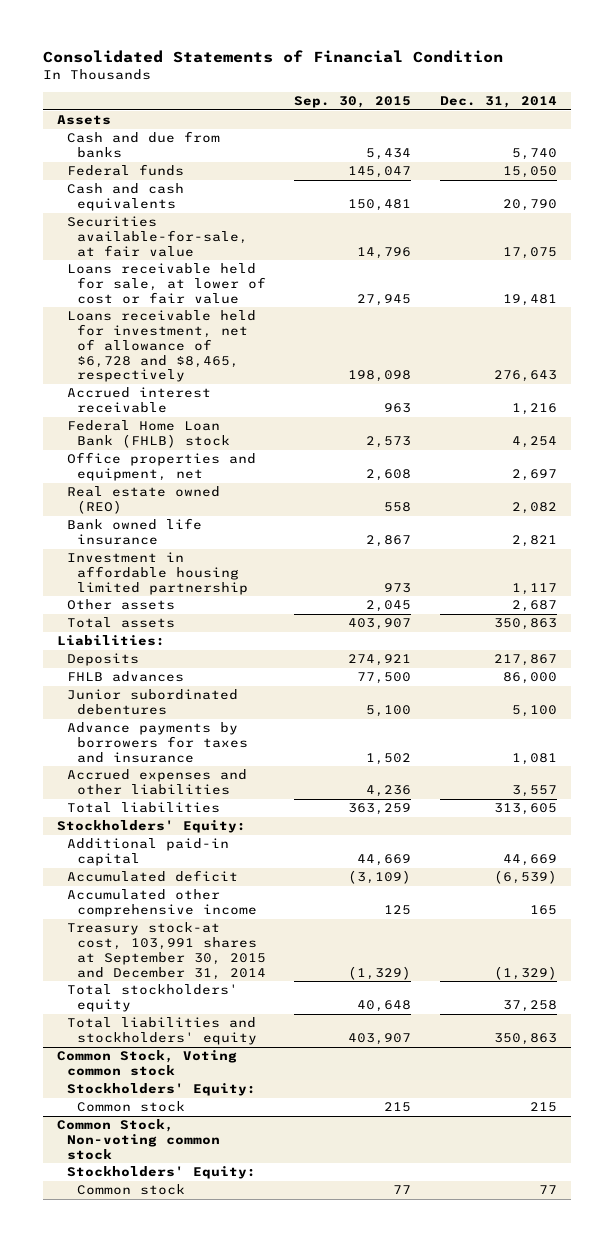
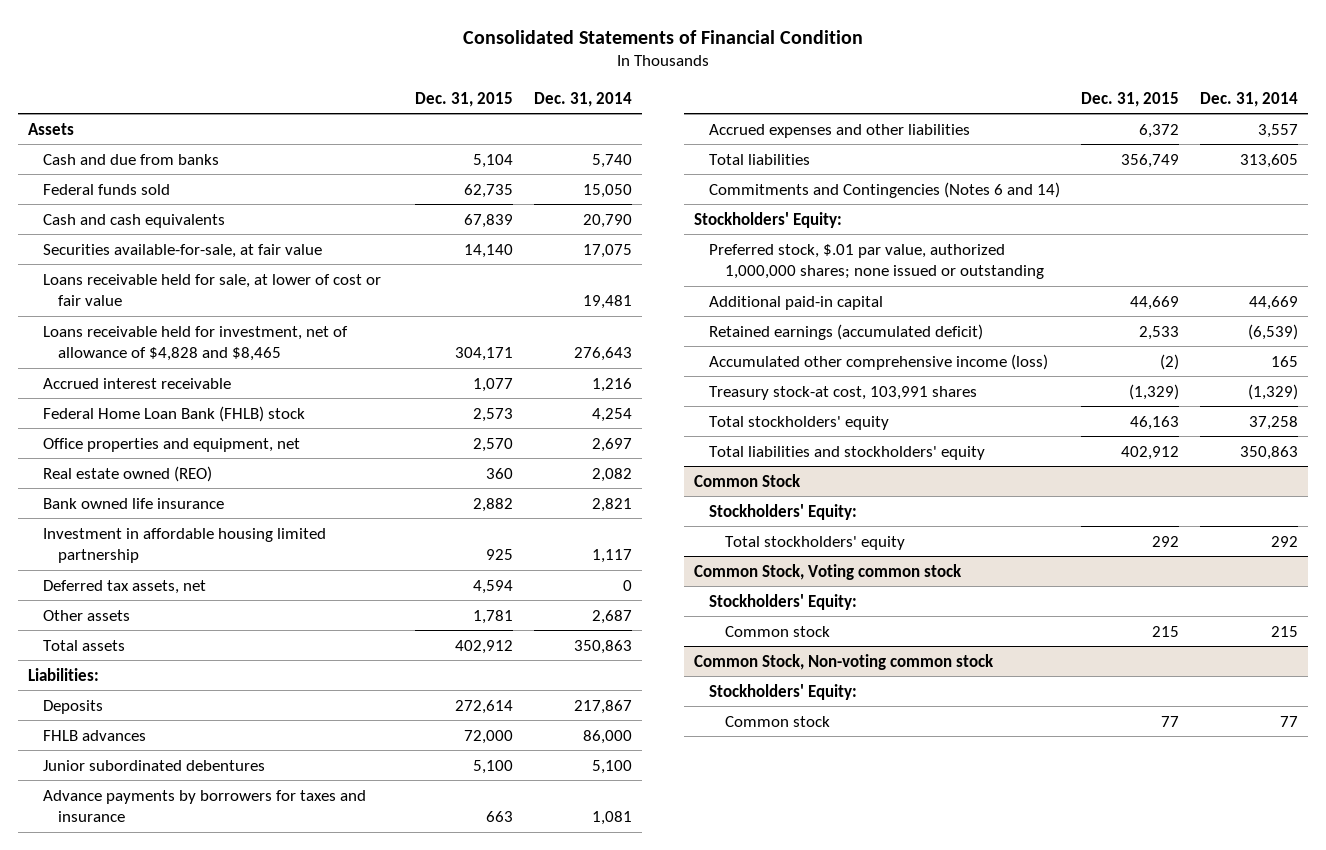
[294,96,412,109] Sep. 30, 2015 -> none
none -> [414,91,513,107] Dec. 31, 2015
[67,164,185,177] Federal funds -> [43,183,171,195] Federal funds sold
[67,310,257,383] Loans receivable held for investment, net of allowance of $6,728 and $8,465, respectively -> [43,325,349,362] Loans receivable held for investment, net of allowance of $4,828 and $8,465
none -> [43,579,207,594] Deferred tax assets, net
none -> [709,181,1061,198] Commitments and Contingencies (Notes 6 and 14)
none -> [709,243,1044,280] Preferred stock, $.01 par value, authorized 1,000,000 shares; none issued or outstanding
[67,870,239,883] Accumulated deficit -> [709,323,984,340] Retained earnings (accumulated deficit)
[67,889,257,918] Accumulated other comprehensive income -> [709,353,1049,370] Accumulated other comprehensive income (loss)
[67,922,266,980] Treasury stock-at cost, 103,991 shares at September 30, 2015 and December 31, 2014 -> [709,385,978,400] Treasury stock-at cost, 103,991 shares
none -> [694,473,802,487] Common Stock
none -> [709,503,858,520] Stockholders' Equity:
none -> [724,535,905,550] Total stockholders' equity

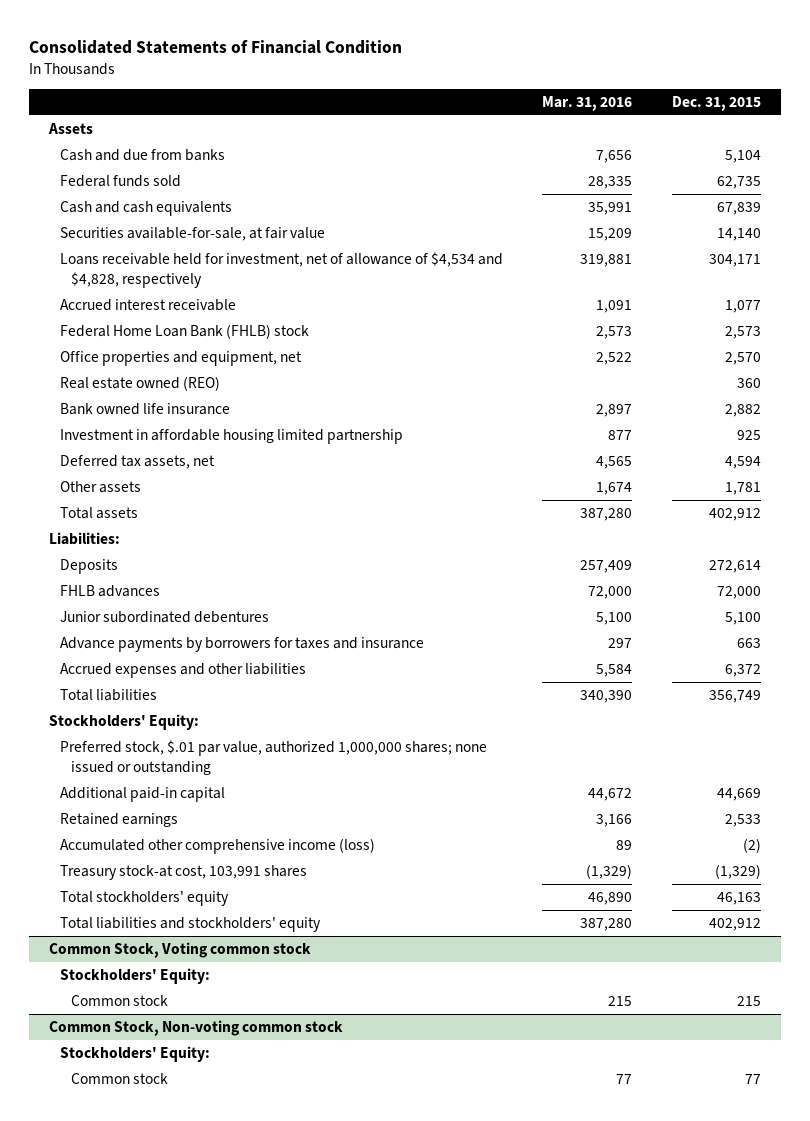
[533,91,632,107] Dec. 31, 2014 -> none
none -> [542,95,633,111] Mar. 31, 2016
[43,273,382,307] Loans receivable held for sale, at lower of cost or fair value -> none
[43,325,349,362] Loans receivable held for investment, net of allowance of $4,828 and $8,465 -> [59,252,503,288] Loans receivable held for investment, net of allowance of $4,534 and $4,828, respectively
[709,181,1061,198] Commitments and Contingencies (Notes 6 and 14) -> none
[709,323,984,340] Retained earnings (accumulated deficit) -> [59,813,178,828] Retained earnings
[694,473,802,487] Common Stock -> none
[709,503,858,520] Stockholders' Equity: -> none
[724,535,905,550] Total stockholders' equity -> none

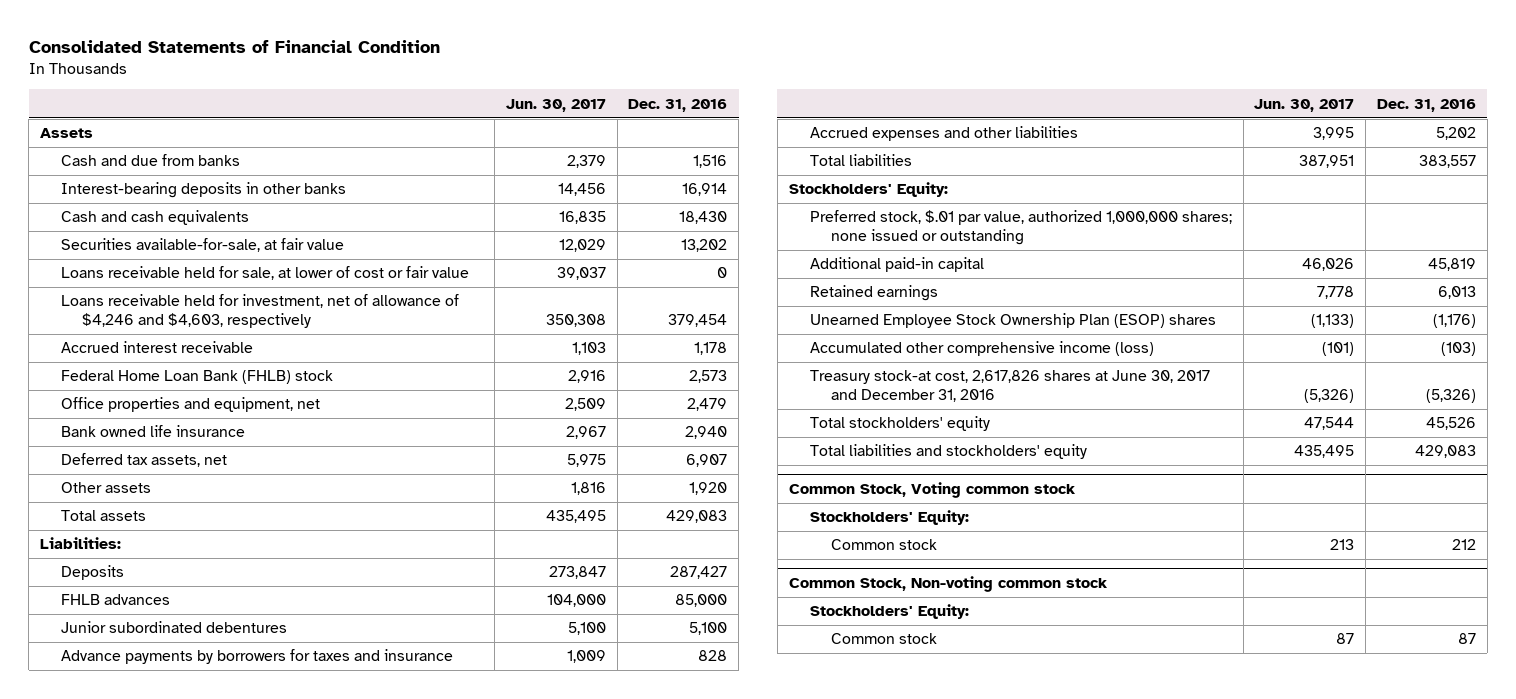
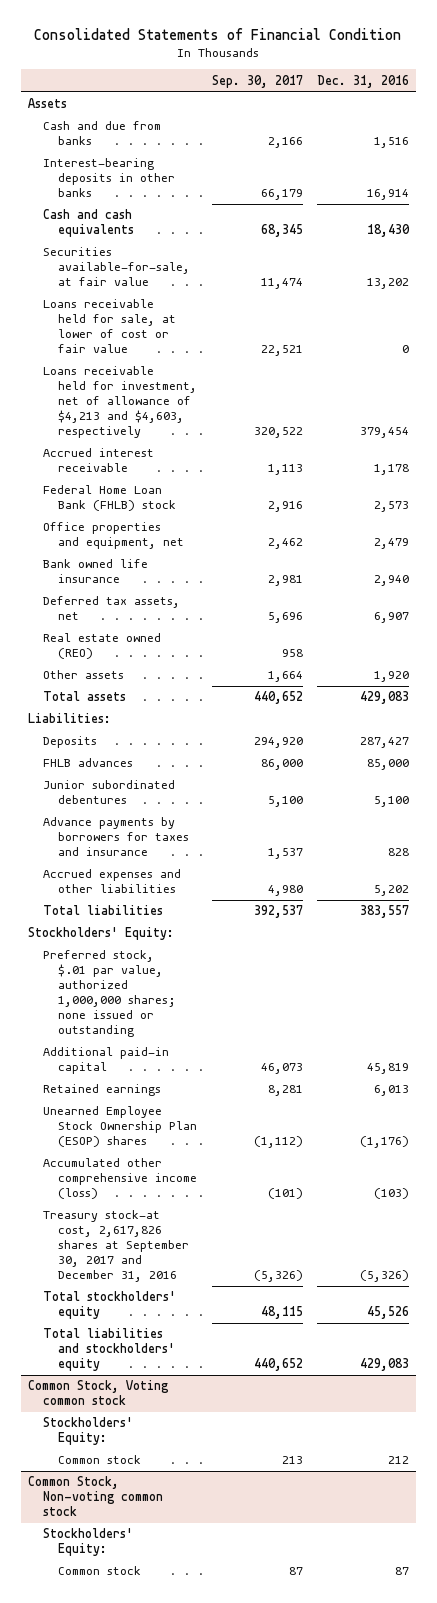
[505,98,606,112] Jun. 30, 2017 -> none
none -> [211,74,303,88] Sep. 30, 2017
[61,294,460,329] Loans receivable held for investment, net of allowance of $4,246 and $4,603, respectively -> [43,366,198,439] Loans receivable held for investment, net of allowance of $4,213 and $4,603, respectively
none -> [43,633,162,660] Real estate owned (REO)
[809,370,1210,403] Treasury stock-at cost, 2,617,826 shares at June 30, 2017 and December 31, 2016 -> [43,1210,190,1283] Treasury stock-at cost, 2,617,826 shares at September 30, 2017 and December 31, 2016

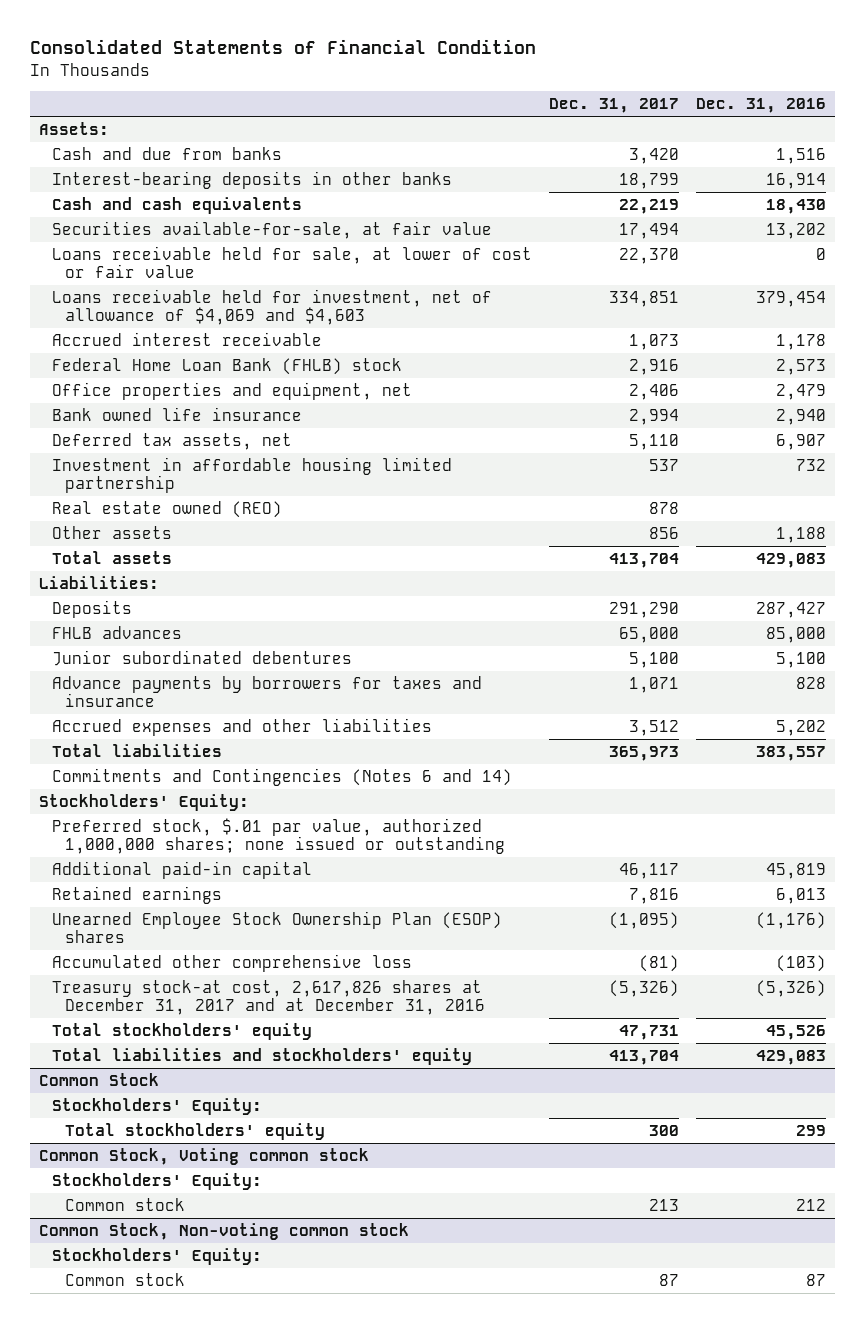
[211,74,303,88] Sep. 30, 2017 -> none
none -> [549,98,680,114] Dec. 31, 2017
[27,98,67,109] Assets -> [38,121,109,135] Assets:
[43,366,198,439] Loans receivable held for investment, net of allowance of $4,213 and $4,603, respectively -> [51,288,492,326] Loans receivable held for investment, net of allowance of $4,069 and $4,603
none -> [51,456,452,494] Investment in affordable housing limited partnership
[373,671,409,683] 1,920 -> [776,526,827,543] 1,188
none -> [51,767,512,786] Commitments and Contingencies (Notes 6 and 14)
[43,1158,198,1200] Accumulated other comprehensive income (loss) -> [51,953,412,972] Accumulated other comprehensive loss
[43,1210,190,1283] Treasury stock-at cost, 2,617,826 shares at September 30, 2017 and December 31, 2016 -> [51,979,485,1016] Treasury stock-at cost, 2,617,826 shares at December 31, 2017 and at December 31, 2016
none -> [38,1072,159,1086] Common Stock
none -> [51,1097,262,1115] Stockholders' Equity:
none -> [64,1122,325,1140] Total stockholders' equity

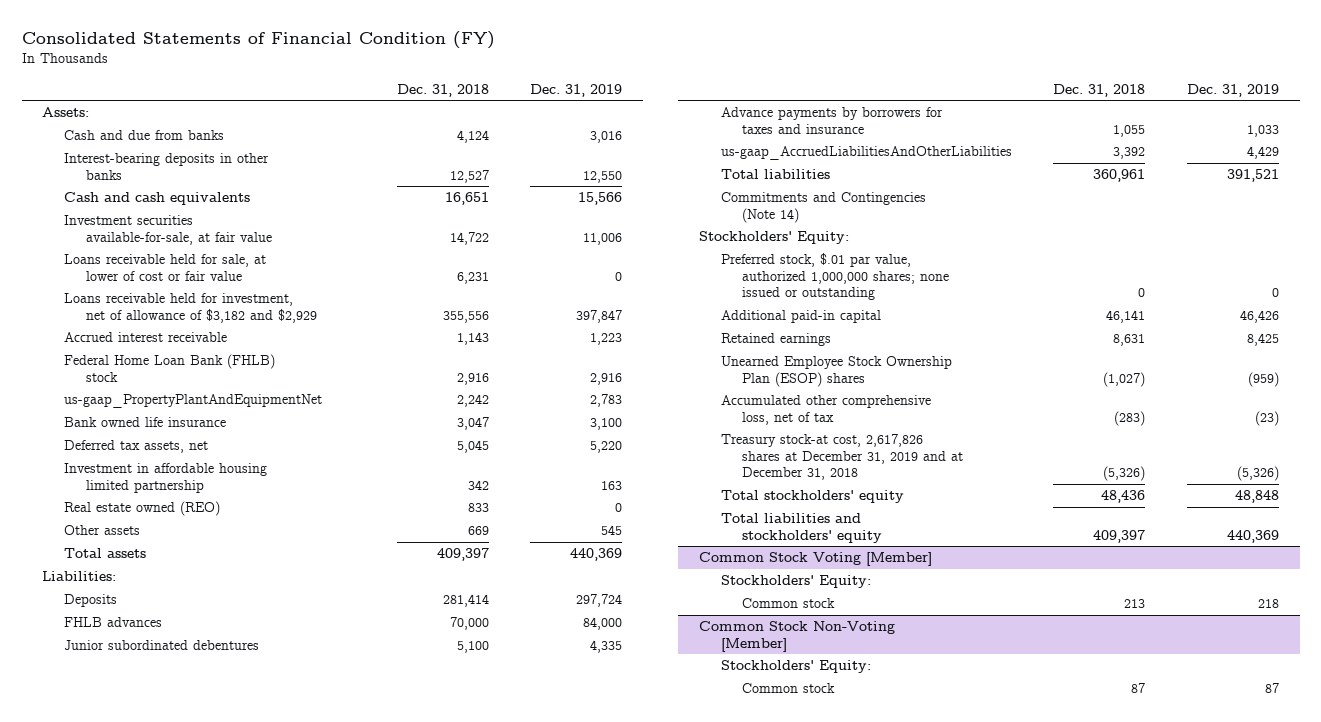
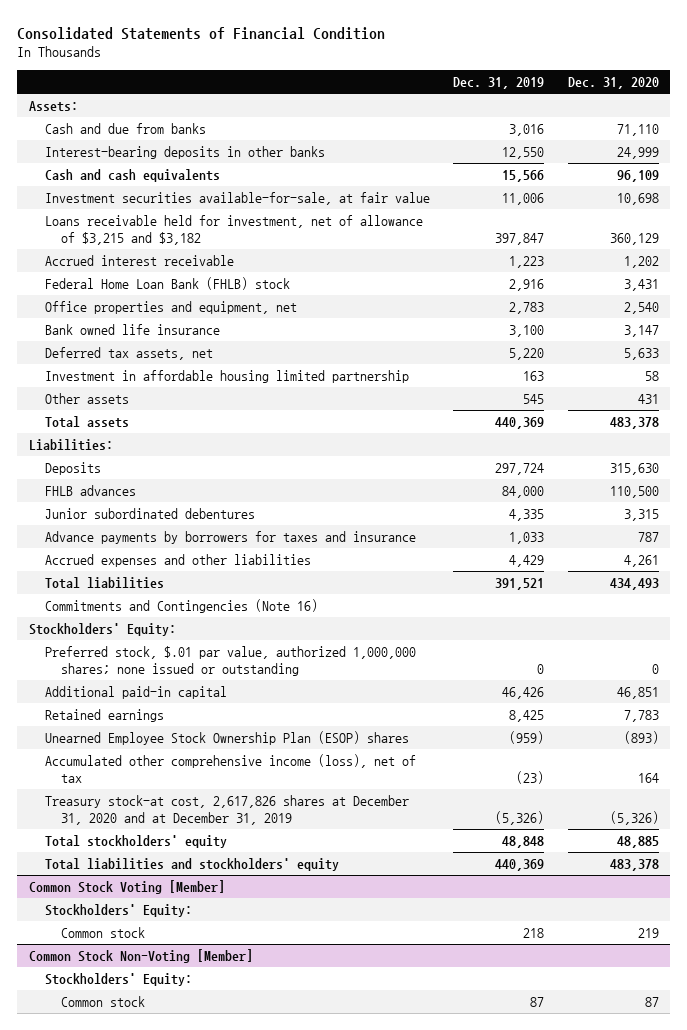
[21,30,495,49] Consolidated Statements of Financial Condition (FY) -> [16,27,385,41] Consolidated Statements of Financial Condition
[396,83,489,97] Dec. 31, 2018 -> none
none -> [567,77,659,90] Dec. 31, 2020
[64,254,267,281] Loans receivable held for sale, at lower of cost or fair value -> none
[64,293,317,323] Loans receivable held for investment, net of allowance of $3,182 and $2,929 -> [44,214,423,245] Loans receivable held for investment, net of allowance of $3,215 and $3,182
[64,394,323,409] us-gaap_PropertyPlantAndEquipmentNet -> [44,300,297,314] Office properties and equipment, net
[64,501,221,517] Real estate owned (REO) -> none
[720,146,1012,161] us-gaap_AccruedLiabilitiesAndOtherLiabilities -> [44,553,311,567] Accrued expenses and other liabilities
[720,192,926,223] Commitments and Contingencies (Note 14) -> [44,598,318,613] Commitments and Contingencies (Note 16)
[720,395,931,425] Accumulated other comprehensive loss, net of tax -> [44,753,416,783] Accumulated other comprehensive income (loss), net of tax
[720,434,964,481] Treasury stock-at cost, 2,617,826 shares at December 31, 2019 and at December 31, 2018 -> [44,794,409,825] Treasury stock-at cost, 2,617,826 shares at December 31, 2020 and at December 31, 2019

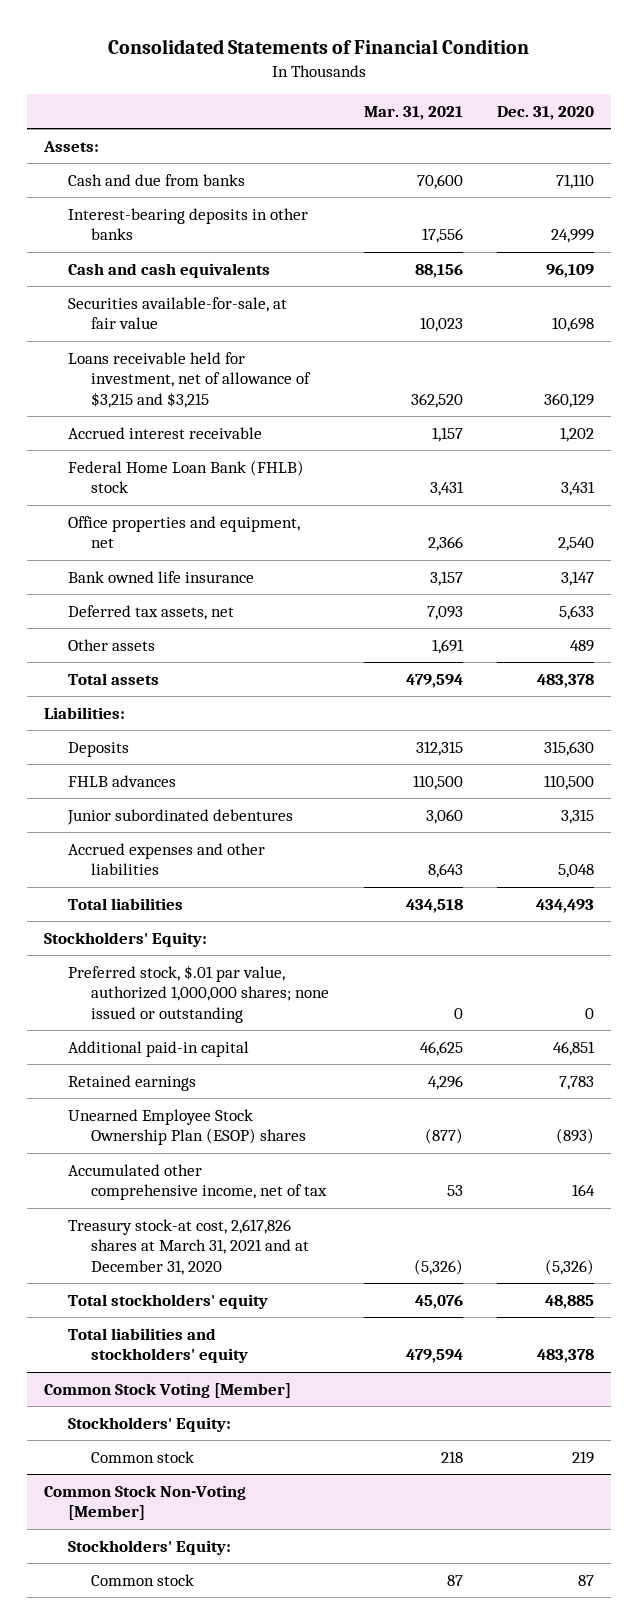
[453,77,545,90] Dec. 31, 2019 -> none
none -> [363,105,463,120] Mar. 31, 2021
[44,191,430,205] Investment securities available-for-sale, at fair value -> [67,296,287,330] Securities available-for-sale, at fair value
[44,214,423,245] Loans receivable held for investment, net of allowance of $3,215 and $3,182 -> [67,351,312,408] Loans receivable held for investment, net of allowance of $3,215 and $3,215
[44,369,409,383] Investment in affordable housing limited partnership -> none
[637,393,659,404] 431 -> [570,639,595,652] 489
[44,530,416,544] Advance payments by borrowers for taxes and insurance -> none
[623,554,659,567] 4,261 -> [558,864,595,879] 5,048
[44,598,318,613] Commitments and Contingencies (Note 16) -> none
[44,753,416,783] Accumulated other comprehensive income (loss), net of tax -> [67,1163,328,1201] Accumulated other comprehensive income, net of tax
[44,794,409,825] Treasury stock-at cost, 2,617,826 shares at December 31, 2020 and at December 31, 2019 -> [67,1218,310,1275] Treasury stock-at cost, 2,617,826 shares at March 31, 2021 and at December 31, 2020

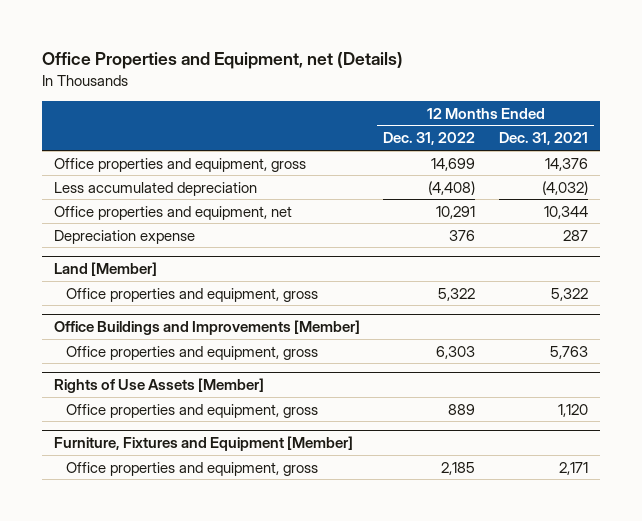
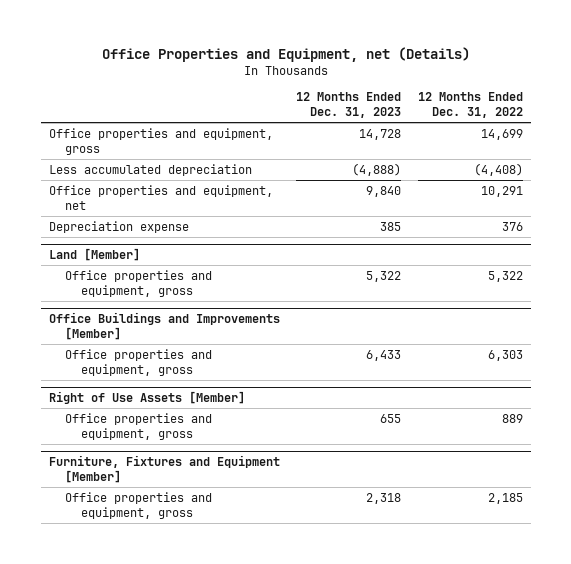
[499,132,589,146] Dec. 31, 2021 -> none
none -> [296,92,402,119] 12 Months Ended Dec. 31, 2023
[53,378,264,394] Rights of Use Assets [Member] -> [48,391,245,405] Right of Use Assets [Member]

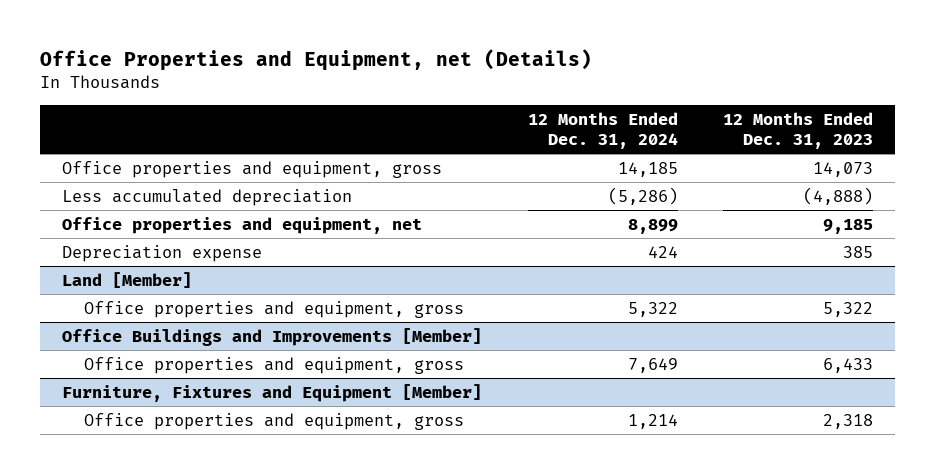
[417,92,523,119] 12 Months Ended Dec. 31, 2022 -> none
none -> [527,112,678,149] 12 Months Ended Dec. 31, 2024
[359,128,402,140] 14,728 -> [812,161,873,177] 14,073
[366,185,402,197] 9,840 -> [822,218,873,234] 9,185
[48,391,245,405] Right of Use Assets [Member] -> none
[64,412,212,440] Office properties and equipment, gross -> none

